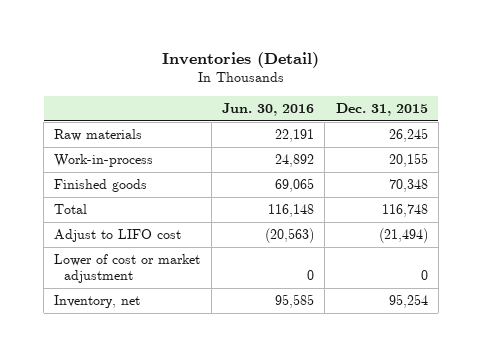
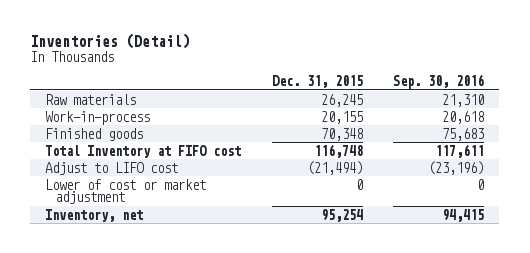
[221,102,314,116] Jun. 30, 2016 -> none
none -> [393,74,485,90] Sep. 30, 2016
[54,204,88,215] Total -> [45,144,242,158] Total Inventory at FIFO cost

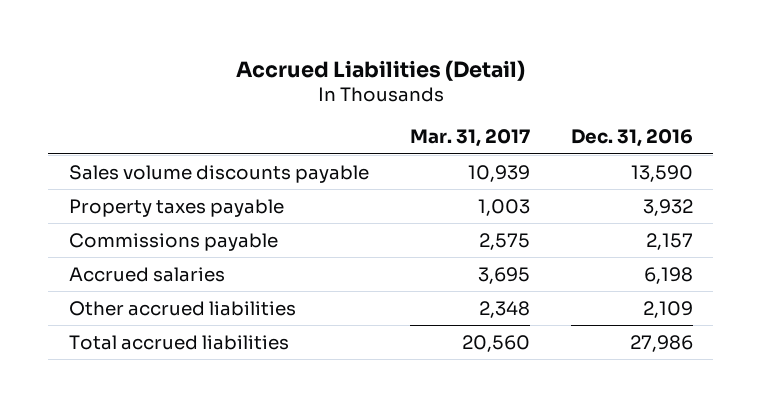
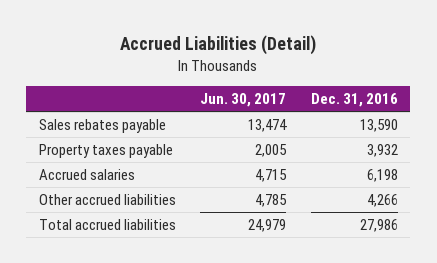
[409,129,530,148] Mar. 31, 2017 -> none
none -> [200,92,287,107] Jun. 30, 2017
[68,164,369,183] Sales volume discounts payable -> [38,119,166,134] Sales rebates payable
[68,232,278,251] Commissions payable -> none
[642,300,693,318] 2,109 -> [366,194,398,208] 4,266

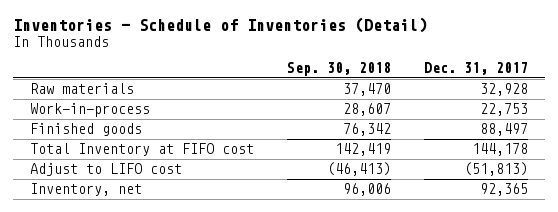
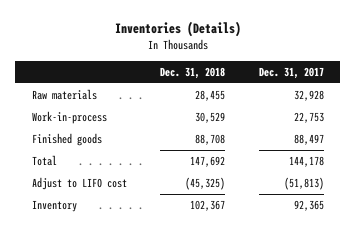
[13,16,428,33] Inventories - Schedule of Inventories (Detail) -> [114,21,241,38] Inventories (Details)
[286,62,391,77] Sep. 30, 2018 -> none
none -> [160,66,226,79] Dec. 31, 2018
[29,143,254,157] Total Inventory at FIFO cost -> [31,155,57,167] Total
[29,183,142,197] Inventory, net -> [31,200,77,213] Inventory

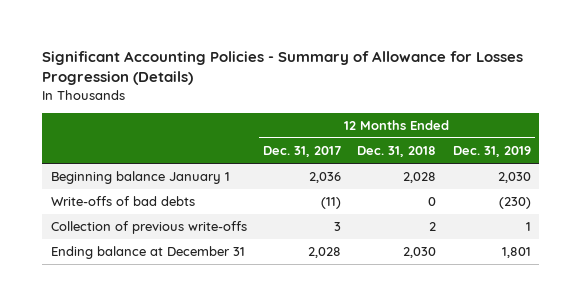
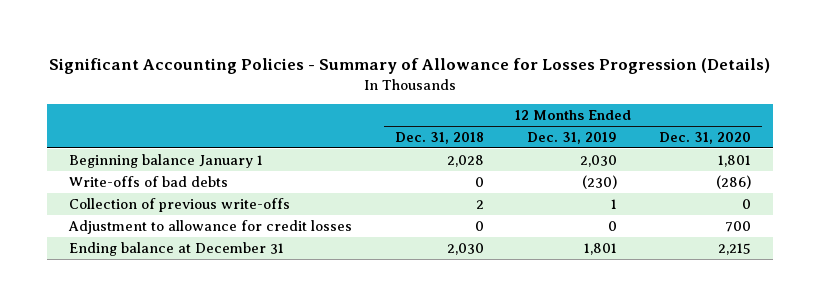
[263,146,342,158] Dec. 31, 2017 -> none
none -> [659,131,752,144] Dec. 31, 2020
none -> [67,219,352,234] Adjustment to allowance for credit losses

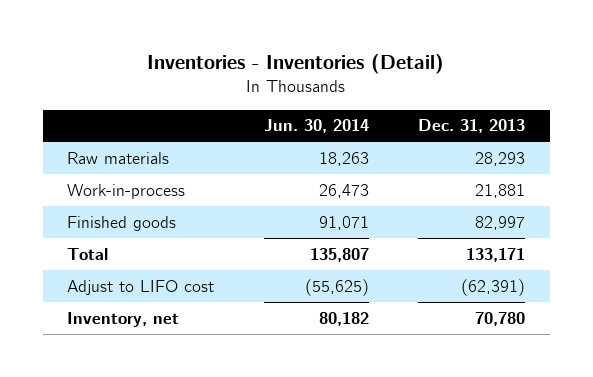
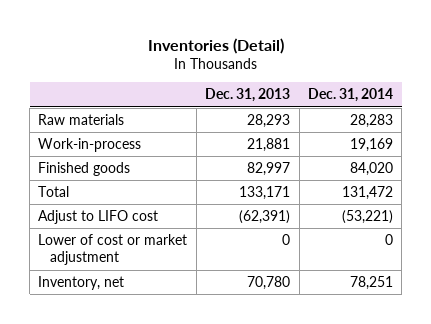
[147,54,445,75] Inventories - Inventories (Detail) -> [147,37,284,54] Inventories (Detail)
[263,119,369,134] Jun. 30, 2014 -> none
none -> [308,88,394,103] Dec. 31, 2014
none -> [38,234,188,266] Lower of cost or market adjustment

